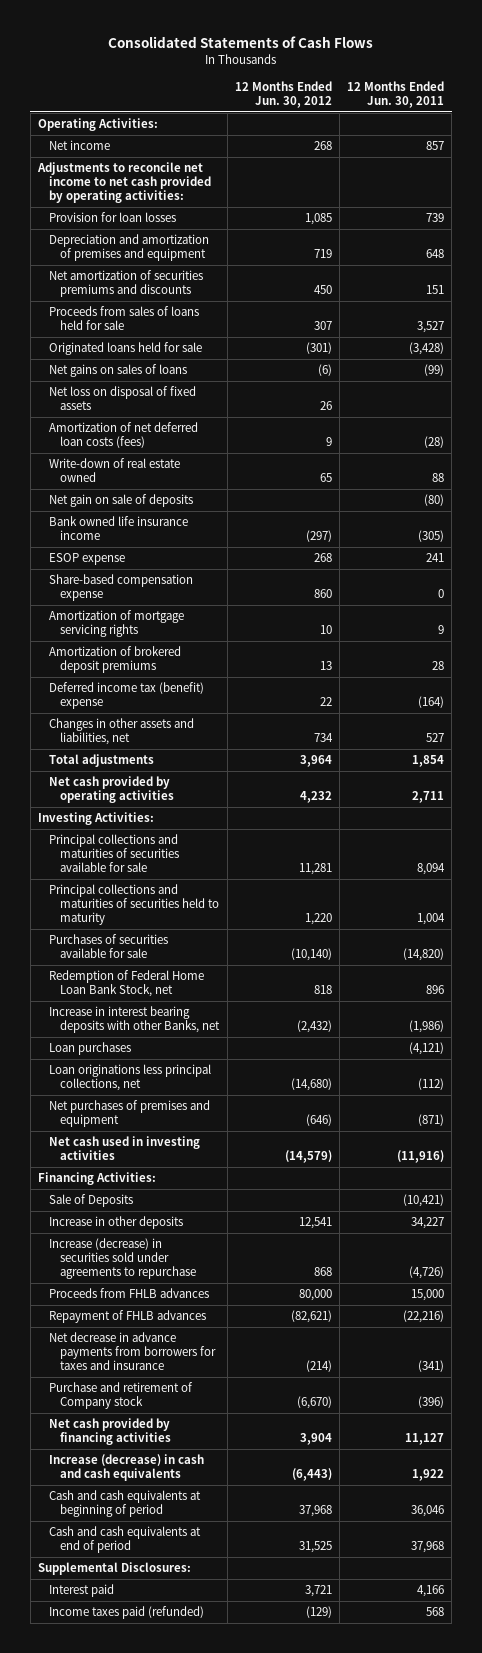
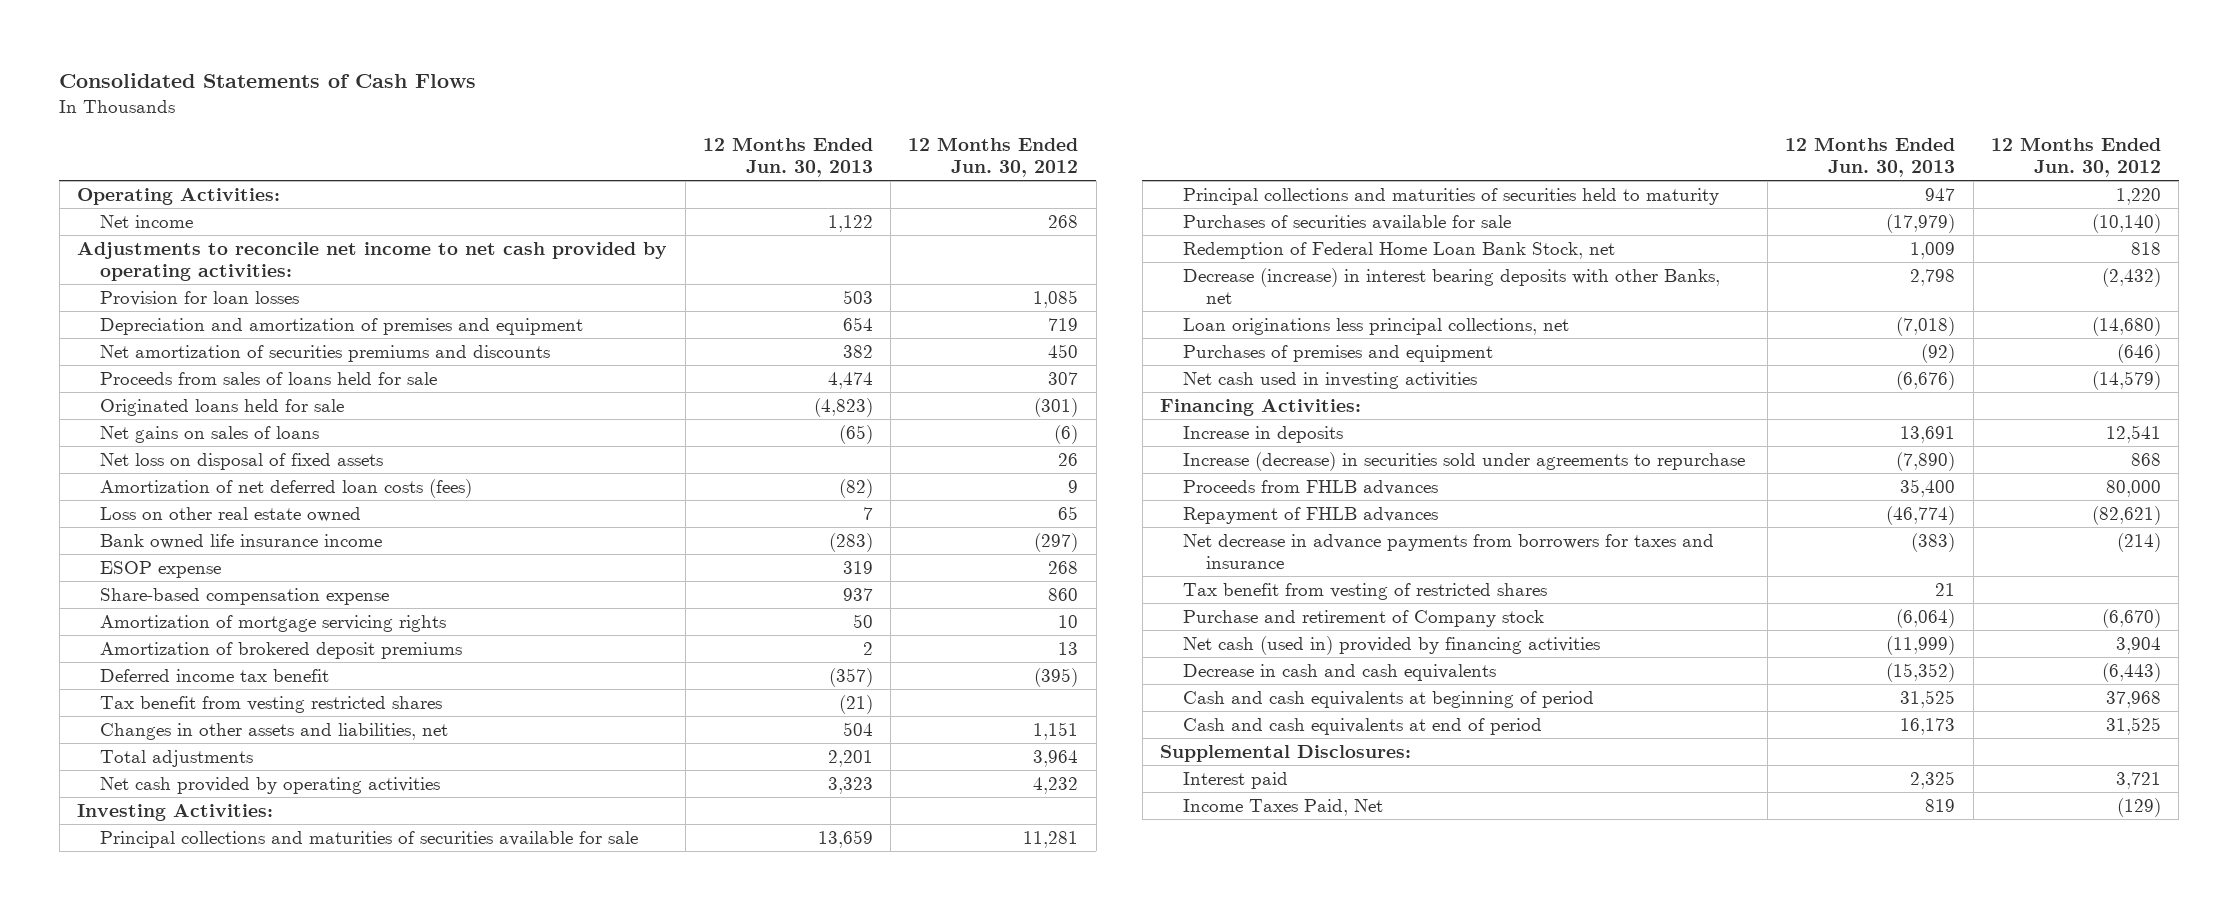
[347,81,445,109] 12 Months Ended Jun. 30, 2011 -> none
none -> [702,137,873,178] 12 Months Ended Jun. 30, 2013
[49,494,194,508] Net gain on sale of deposits -> none
[49,458,181,483] Write-down of real estate owned -> [100,506,362,522] Loss on other real estate owned
[49,682,205,710] Deferred income tax (benefit) expense -> [100,668,330,682] Deferred income tax benefit
[319,697,332,707] 22 -> [1034,667,1079,687] (395)
none -> [100,695,443,713] Tax benefit from vesting restricted shares
[313,733,333,743] 734 -> [1033,721,1079,740] 1,151
[49,1042,132,1056] Loan purchases -> none
[49,1006,221,1034] Increase in interest bearing deposits with other Banks, net -> [1182,267,1720,305] Decrease (increase) in interest bearing deposits with other Banks, net
[49,1100,211,1128] Net purchases of premises and equipment -> [1182,344,1493,362] Purchases of premises and equipment
[49,1194,134,1208] Sale of Deposits -> none
[49,1216,184,1230] Increase in other deposits -> [1182,425,1343,443] Increase in deposits
none -> [1182,582,1547,600] Tax benefit from vesting of restricted shares
[49,1418,172,1446] Net cash provided by financing activities -> [1182,635,1600,655] Net cash (used in) provided by financing activities
[49,1454,205,1482] Increase (decrease) in cash and cash equivalents -> [1182,663,1496,681] Decrease in cash and cash equivalents
[49,1606,205,1620] Income taxes paid (refunded) -> [1182,798,1383,816] Income Taxes Paid, Net

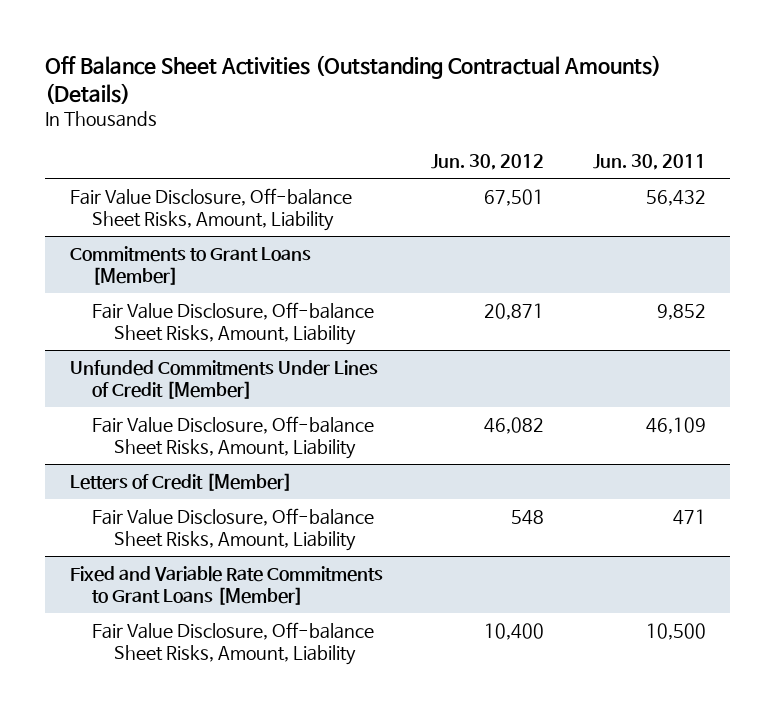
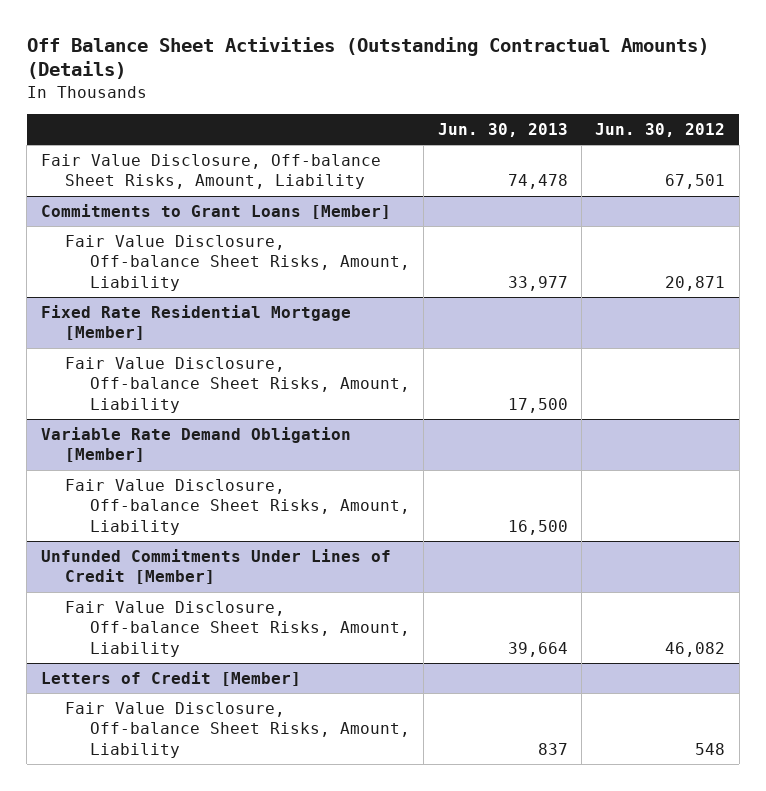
[592,154,706,171] Jun. 30, 2011 -> none
none -> [437,122,568,137] Jun. 30, 2013
none -> [40,304,351,341] Fixed Rate Residential Mortgage [Member]
none -> [65,356,410,413] Fair Value Disclosure, Off-balance Sheet Risks, Amount, Liability
none -> [40,426,351,463] Variable Rate Demand Obligation [Member]
none -> [65,478,410,535] Fair Value Disclosure, Off-balance Sheet Risks, Amount, Liability
[69,566,383,605] Fixed and Variable Rate Commitments to Grant Loans [Member] -> none
[92,622,375,665] Fair Value Disclosure, Off-balance Sheet Risks, Amount, Liability -> none

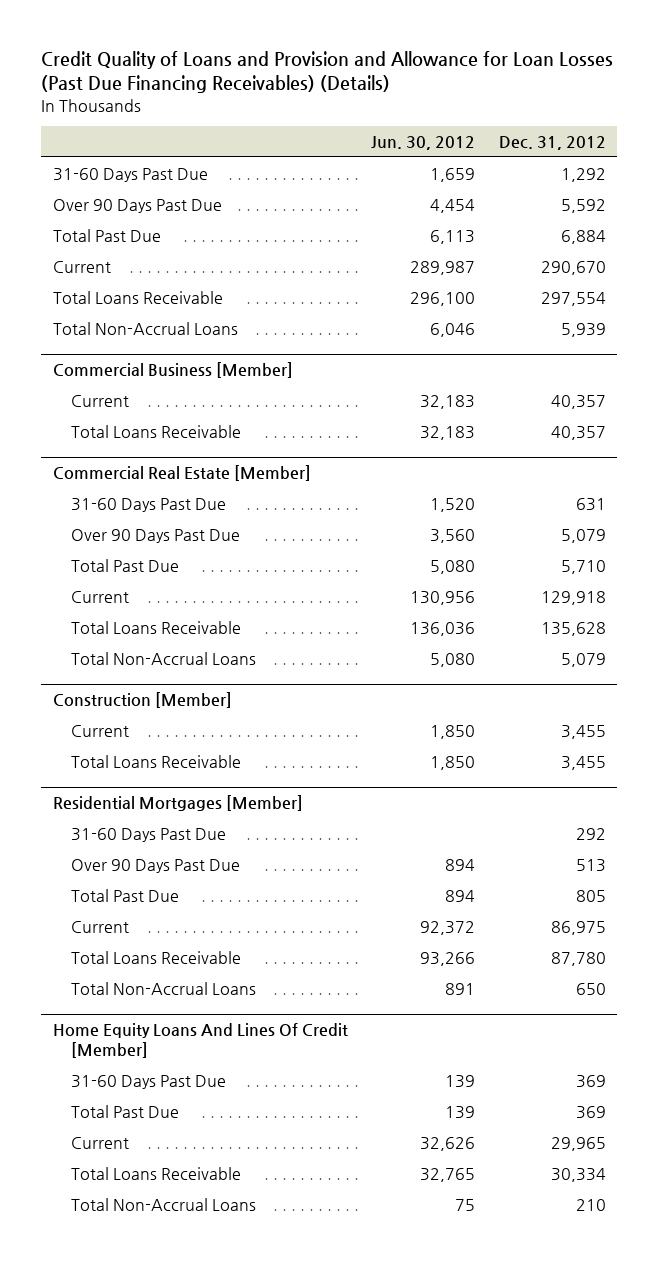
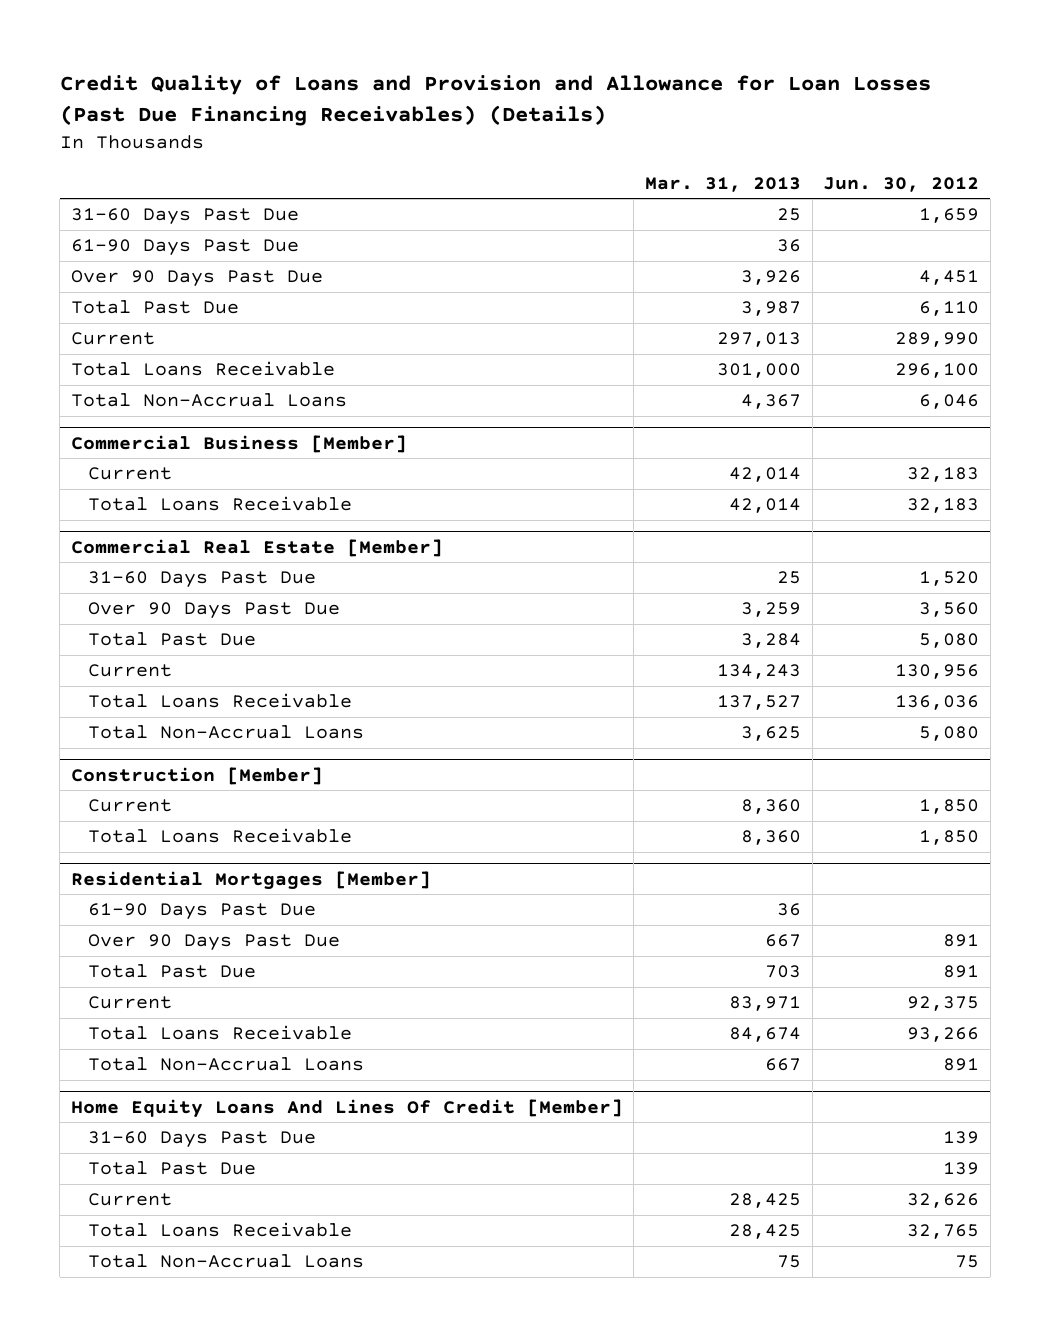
[498,135,606,150] Dec. 31, 2012 -> none
none -> [644,176,801,192] Mar. 31, 2013
none -> [70,239,299,257] 61-90 Days Past Due
[430,198,476,213] 4,454 -> [919,270,980,286] 4,451
[430,229,476,244] 6,113 -> [919,301,980,317] 6,110
[410,260,476,275] 289,987 -> [895,332,980,348] 289,990
[71,827,227,842] 31-60 Days Past Due -> none
none -> [88,903,317,921] 61-90 Days Past Due
[445,858,476,871] 894 -> [943,934,980,948] 891
[445,889,476,902] 894 -> [943,965,980,979] 891
[420,920,476,935] 92,372 -> [907,996,980,1012] 92,375

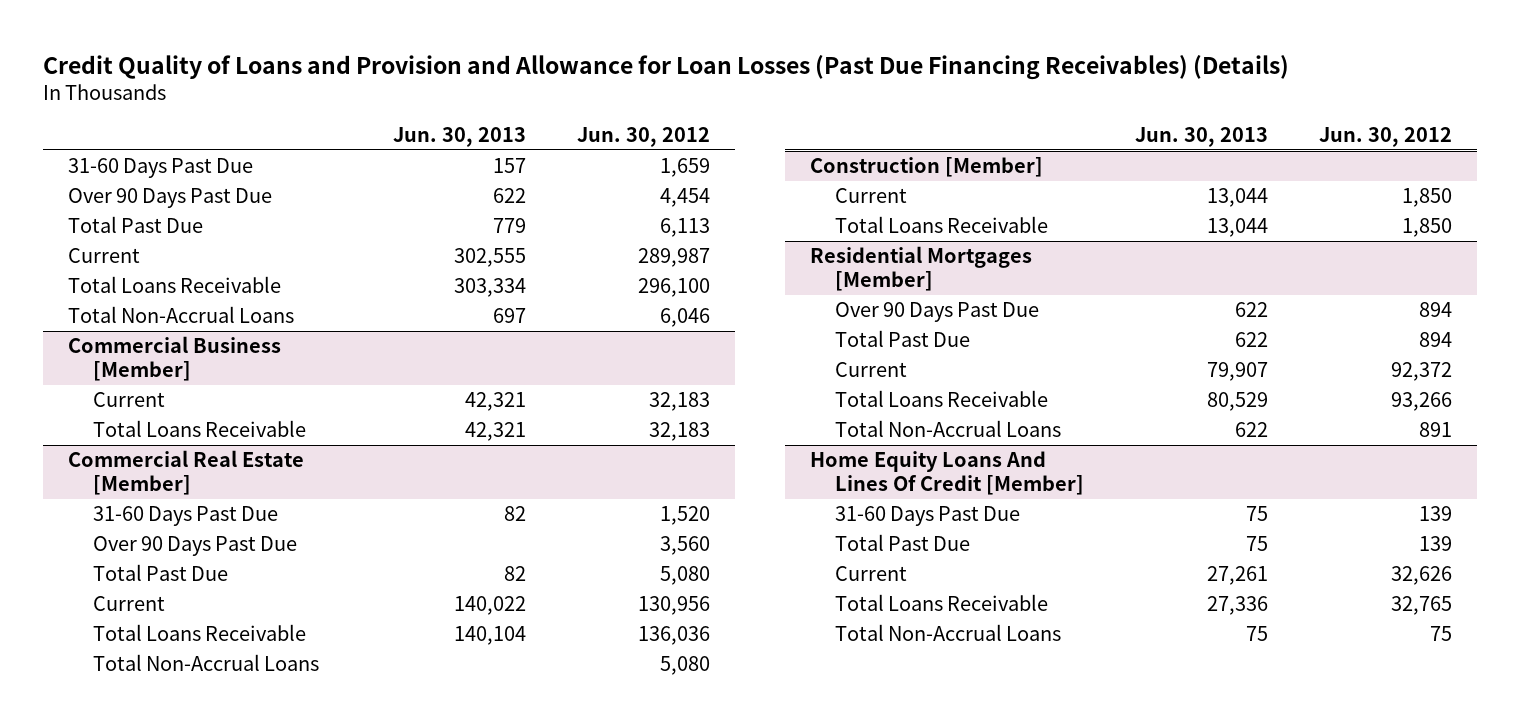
[644,176,801,192] Mar. 31, 2013 -> none
none -> [393,127,527,148] Jun. 30, 2013
[70,239,299,257] 61-90 Days Past Due -> none
[919,270,980,286] 4,451 -> [659,188,710,208] 4,454
[919,301,980,317] 6,110 -> [659,218,710,238] 6,113
[895,332,980,348] 289,990 -> [637,248,710,268] 289,987
[88,903,317,921] 61-90 Days Past Due -> none
[943,934,980,948] 891 -> [1418,302,1452,318] 894
[943,965,980,979] 891 -> [1418,332,1452,348] 894
[907,996,980,1012] 92,375 -> [1390,362,1452,382] 92,372

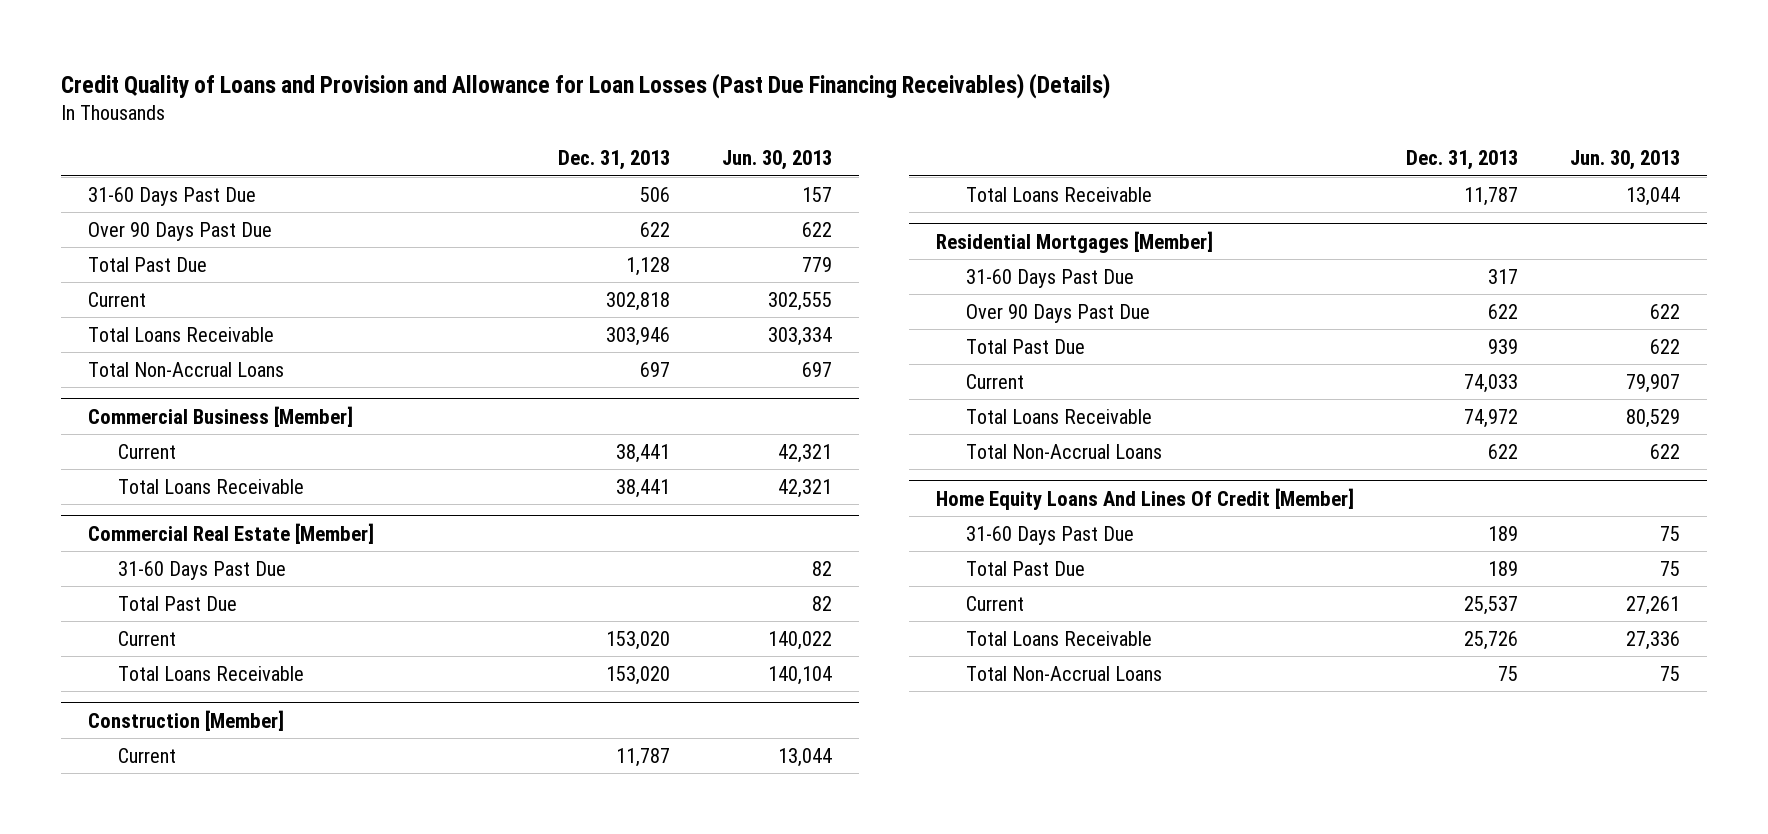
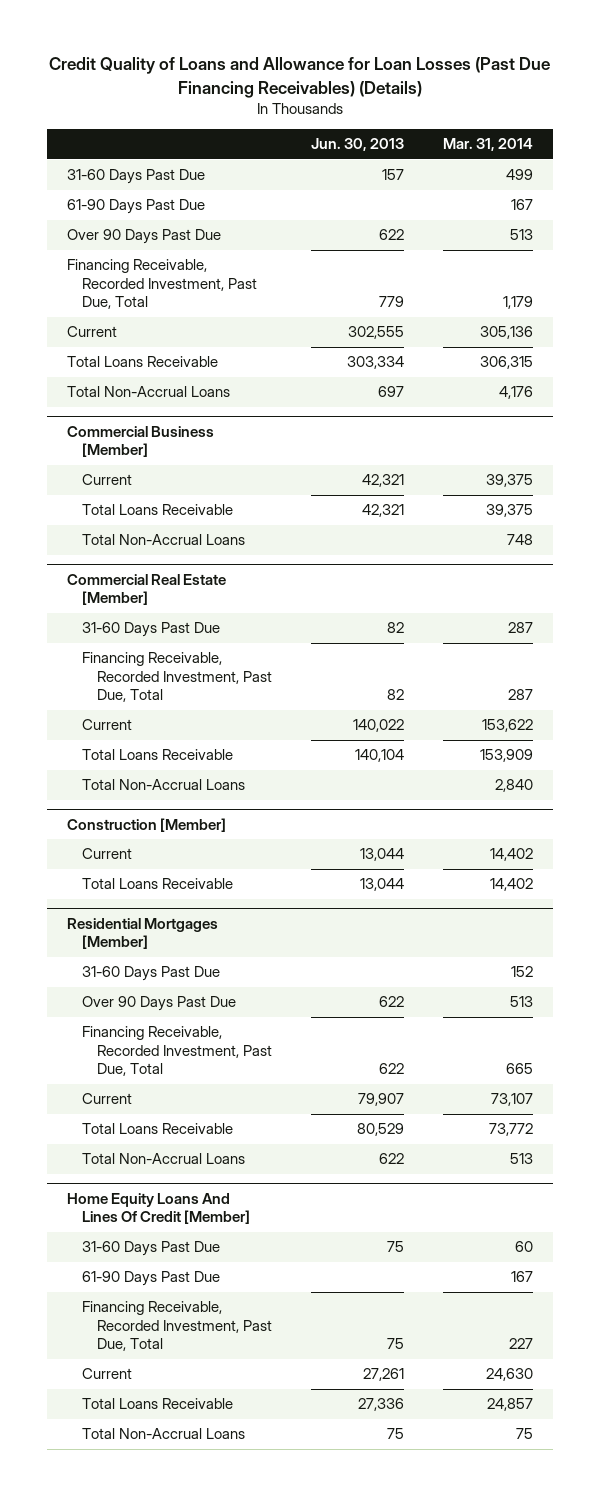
[61,72,1111,99] Credit Quality of Loans and Provision and Allowance for Loan Losses (Past Due Financing Receivables) (Details) -> [48,57,550,98] Credit Quality of Loans and Allowance for Loan Losses (Past Due Financing Receivables) (Details)
[557,150,670,171] Dec. 31, 2013 -> none
none -> [443,138,534,152] Mar. 31, 2014
none -> [66,199,205,215] 61-90 Days Past Due
[87,256,207,272] Total Past Due -> [66,259,257,310] Financing Receivable, Recorded Investment, Past Due, Total
none -> [81,534,245,546] Total Non-Accrual Loans
[118,595,238,611] Total Past Due -> [81,652,273,703] Financing Receivable, Recorded Investment, Past Due, Total
none -> [81,779,245,791] Total Non-Accrual Loans
[966,338,1086,354] Total Past Due -> [81,1026,273,1077] Financing Receivable, Recorded Investment, Past Due, Total
none -> [81,1271,220,1287] 61-90 Days Past Due
[966,560,1086,576] Total Past Due -> [81,1301,273,1352] Financing Receivable, Recorded Investment, Past Due, Total

